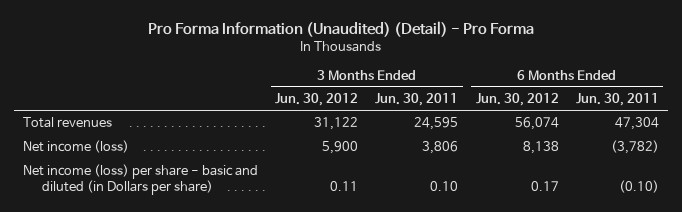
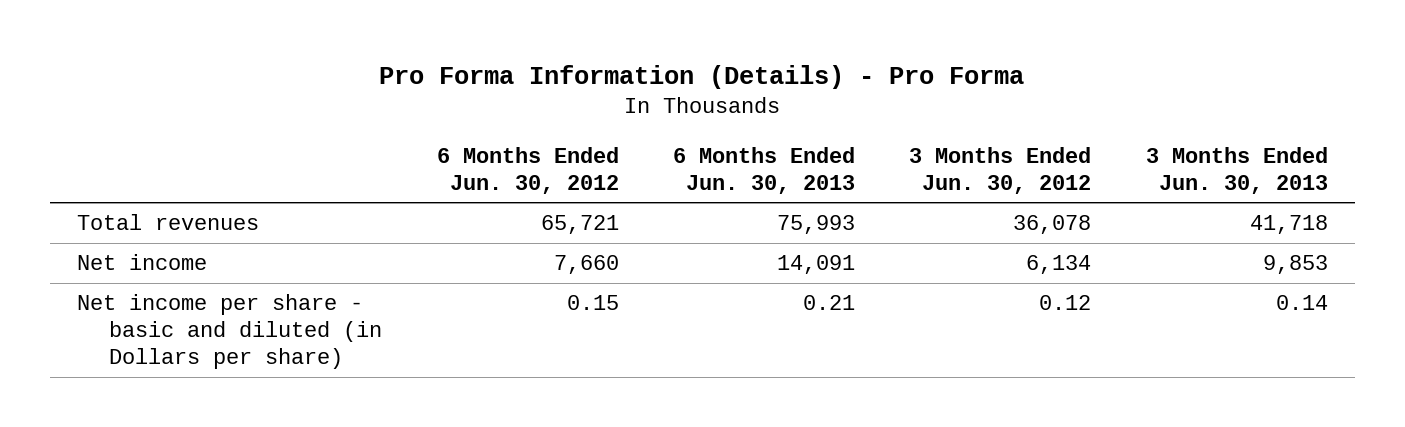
[147,20,534,37] Pro Forma Information (Unaudited) (Detail) - Pro Forma -> [379,64,1025,89] Pro Forma Information (Details) - Pro Forma
[375,93,459,107] Jun. 30, 2011 -> none
[576,93,660,107] Jun. 30, 2011 -> none
none -> [673,146,856,194] 6 Months Ended Jun. 30, 2013
none -> [1145,146,1328,194] 3 Months Ended Jun. 30, 2013
[314,117,359,131] 31,122 -> [1013,215,1092,235] 36,078
[514,117,559,131] 56,074 -> [540,215,619,235] 65,721
[22,140,129,154] Net income (loss) -> [76,254,207,271] Net income
[322,141,359,155] 5,900 -> [1026,255,1092,275] 6,134
[522,141,559,155] 8,138 -> [553,255,619,275] 7,660
[22,164,258,196] Net income (loss) per share - basic and diluted (in Dollars per share) -> [76,294,383,370] Net income per share - basic and diluted (in Dollars per share)
[330,181,359,192] 0.11 -> [1039,295,1092,311] 0.12
[530,181,559,192] 0.17 -> [566,295,619,311] 0.15

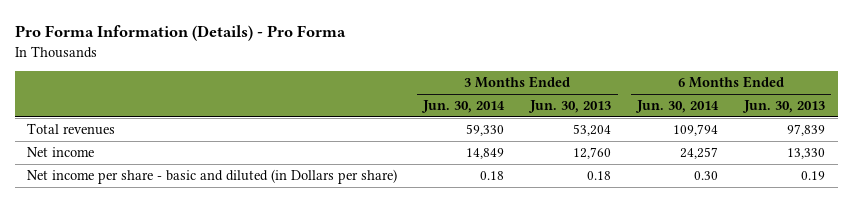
[436,146,619,194] 6 Months Ended Jun. 30, 2012 -> none
[909,146,1092,194] 3 Months Ended Jun. 30, 2012 -> none
none -> [421,100,506,114] Jun. 30, 2014
none -> [634,100,719,114] Jun. 30, 2014
[777,215,856,235] 75,993 -> [786,124,825,137] 97,839
[1249,215,1328,235] 41,718 -> [573,124,612,137] 53,204
[777,255,856,275] 14,091 -> [786,148,825,160] 13,330
[1262,255,1328,275] 9,853 -> [573,147,612,160] 12,760
[803,295,856,311] 0.21 -> [800,171,825,181] 0.19
[1275,295,1328,311] 0.14 -> [587,171,612,181] 0.18

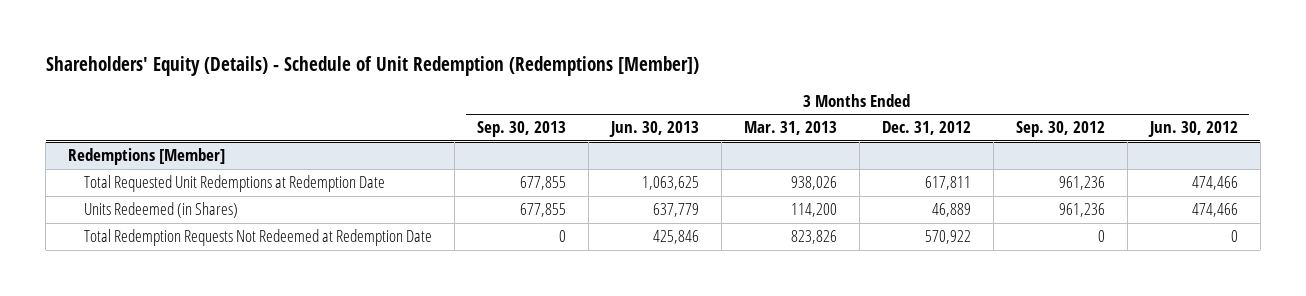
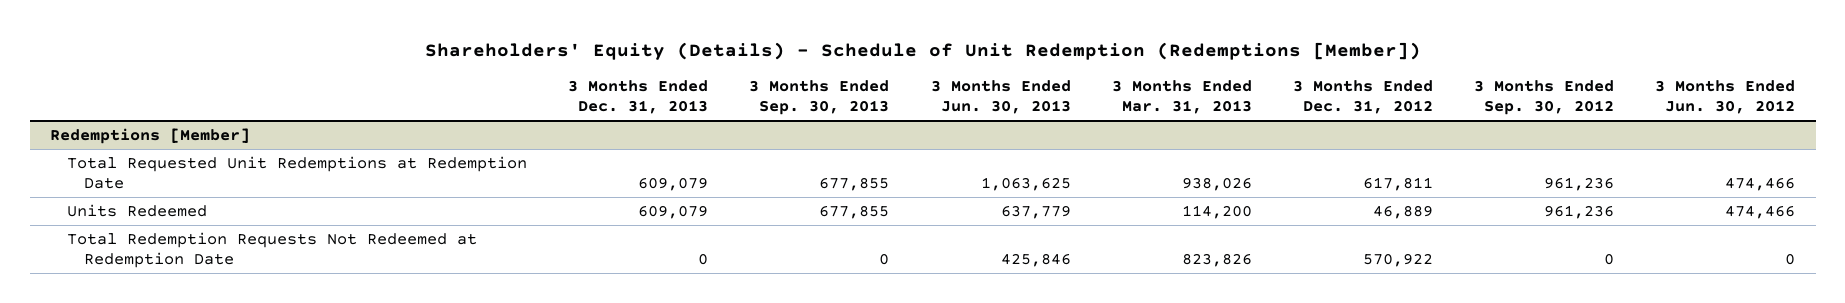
none -> [568,80,709,115] 3 Months Ended Dec. 31, 2013
[84,202,239,219] Units Redeemed (in Shares) -> [67,203,208,217] Units Redeemed

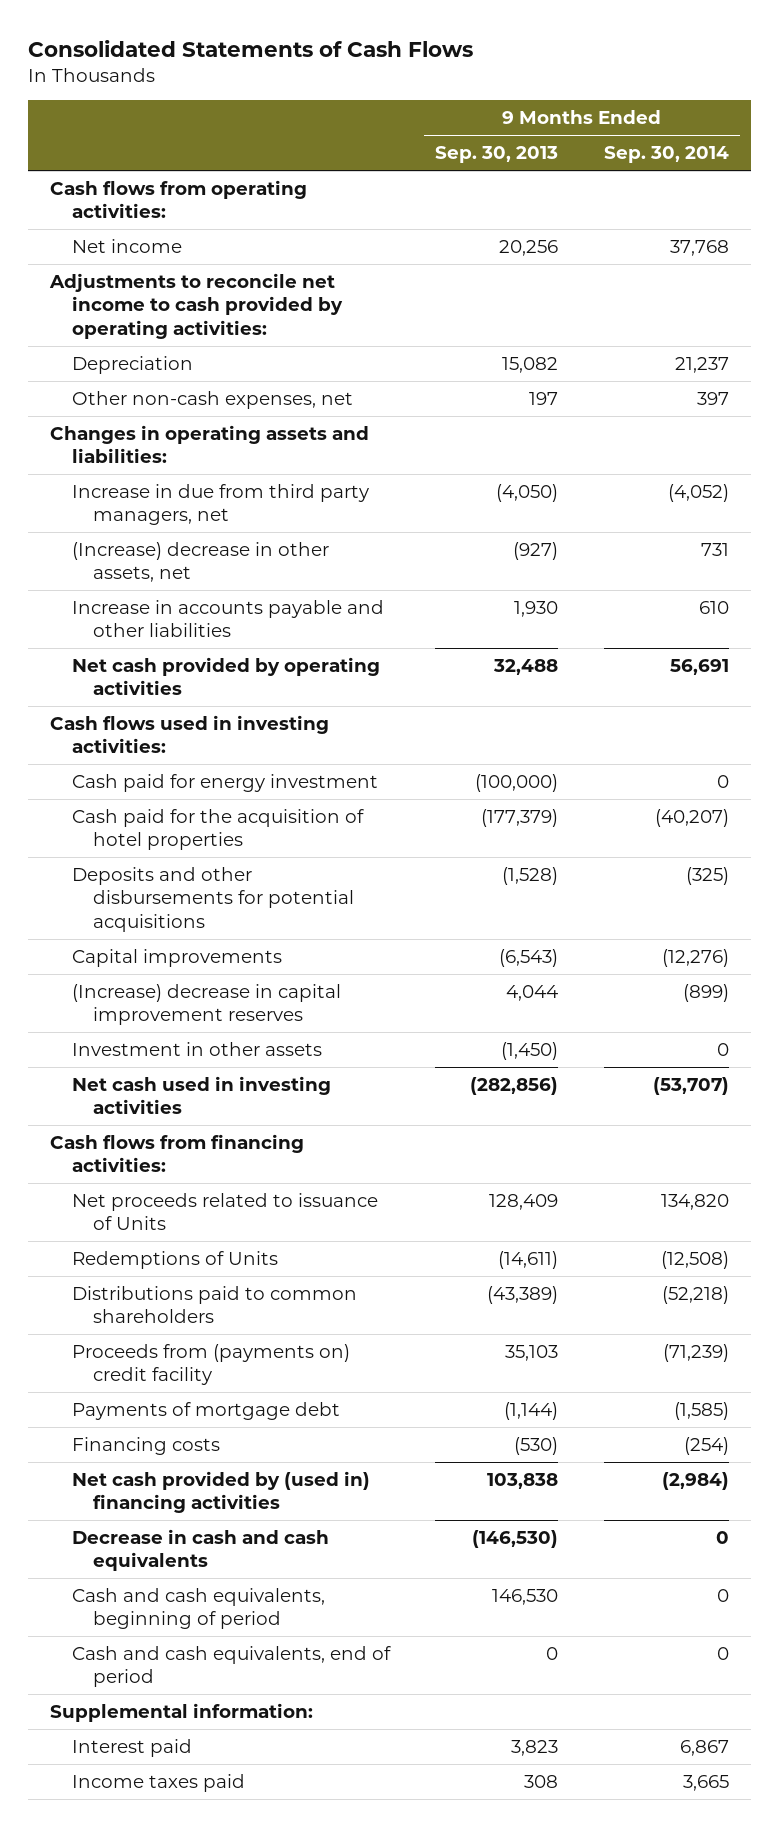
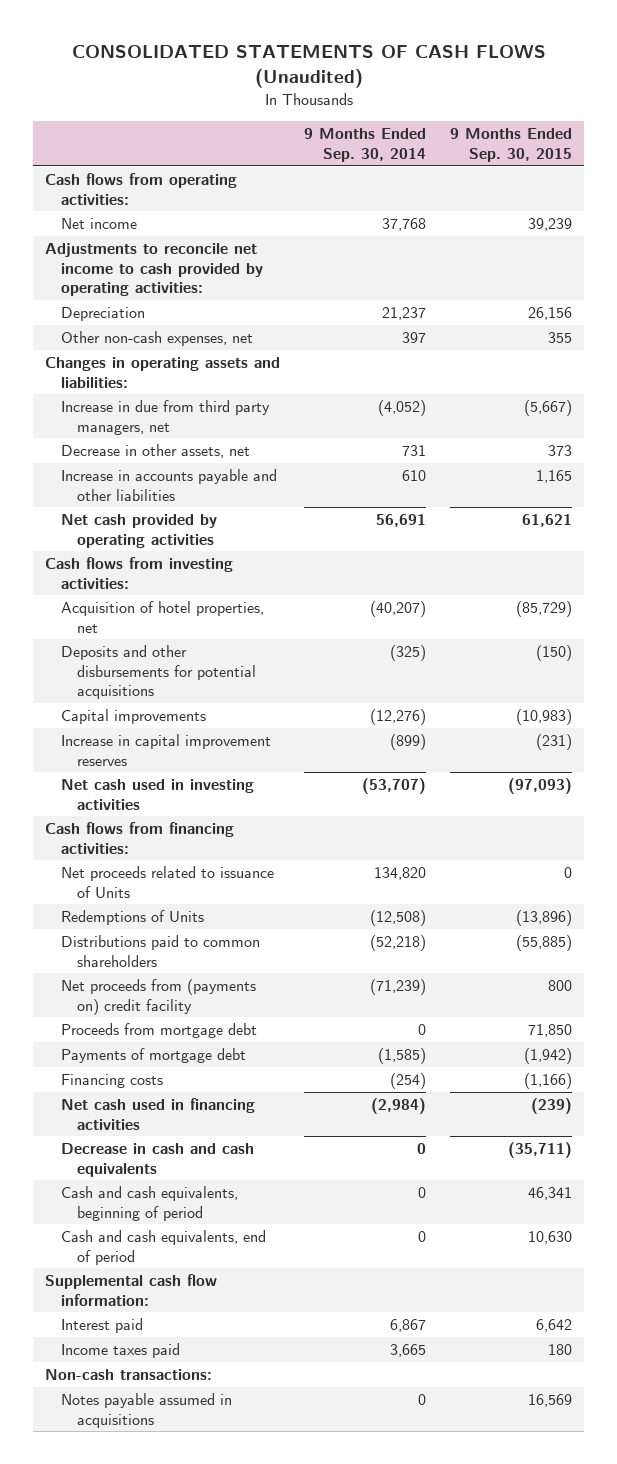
[27,39,473,57] Consolidated Statements of Cash Flows -> [71,45,546,89] CONSOLIDATED STATEMENTS OF CASH FLOWS (Unaudited)
[435,146,559,164] Sep. 30, 2013 -> none
none -> [450,128,573,162] 9 Months Ended Sep. 30, 2015
[71,541,329,583] (Increase) decrease in other assets, net -> [60,443,250,458] Decrease in other assets, net
[71,773,378,792] Cash paid for energy investment -> none
[50,714,330,754] Cash flows used in investing activities: -> [44,556,233,589] Cash flows from investing activities:
[71,808,364,851] Cash paid for the acquisition of hotel properties -> [60,600,264,633] Acquisition of hotel properties, net
[71,1041,322,1056] Investment in other assets -> none
[71,983,341,1026] (Increase) decrease in capital improvement reserves -> [60,733,271,766] Increase in capital improvement reserves
[71,1343,350,1386] Proceeds from (payments on) credit facility -> [60,978,256,1015] Net proceeds from (payments on) credit facility
none -> [60,1022,257,1038] Proceeds from mortgage debt
[71,1470,370,1514] Net cash provided by (used in) financing activities -> [60,1097,255,1130] Net cash used in financing activities
[50,1702,314,1722] Supplemental information: -> [44,1273,217,1306] Supplemental cash flow information:
none -> [44,1368,212,1380] Non-cash transactions:
none -> [60,1392,232,1428] Notes payable assumed in acquisitions

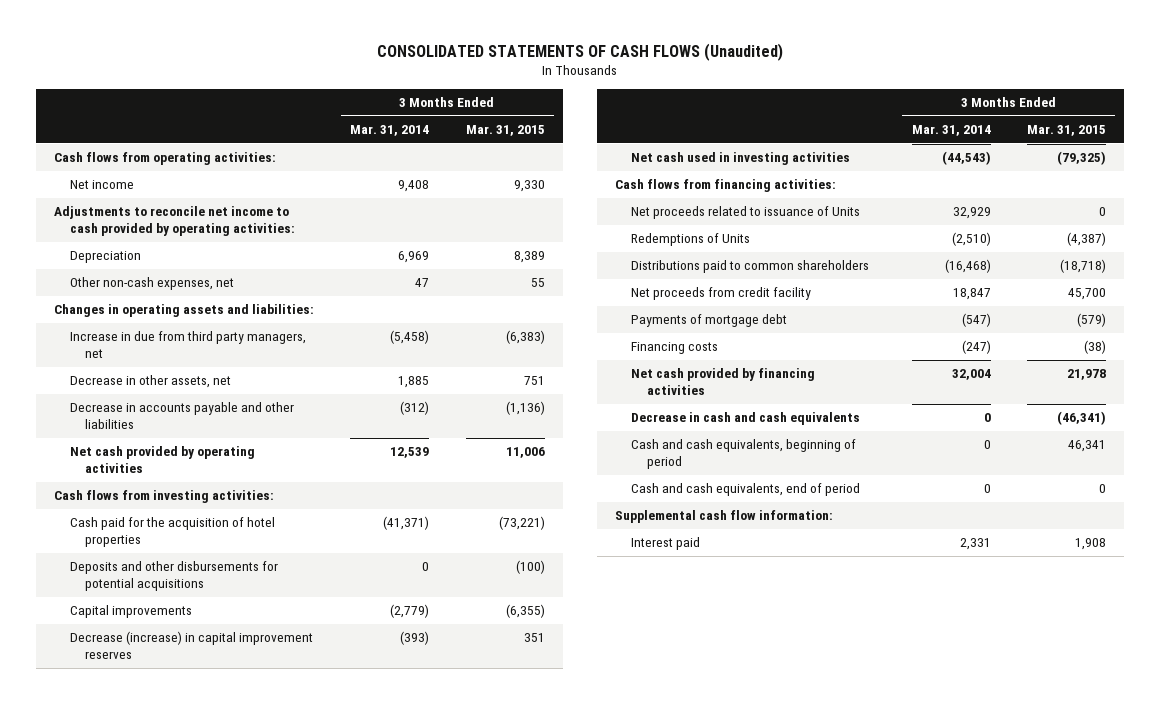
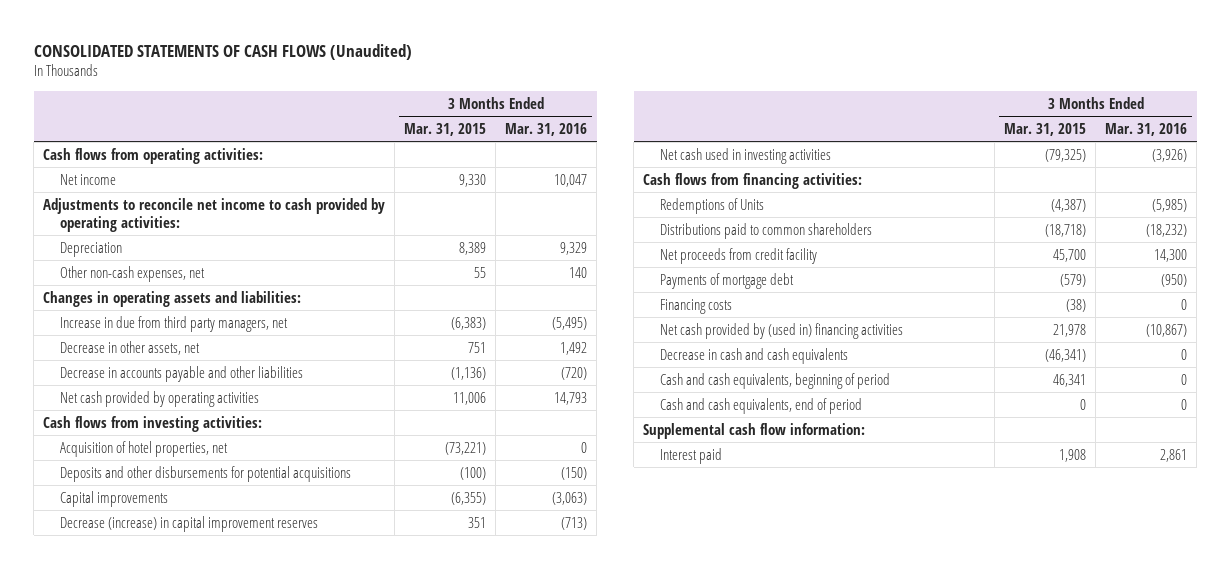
[350,125,430,137] Mar. 31, 2014 -> none
none -> [505,123,588,137] Mar. 31, 2016
[69,517,275,547] Cash paid for the acquisition of hotel properties -> [59,440,228,457] Acquisition of hotel properties, net
[630,206,860,220] Net proceeds related to issuance of Units -> none
[630,368,815,395] Net cash provided by financing activities -> [660,322,904,339] Net cash provided by (used in) financing activities

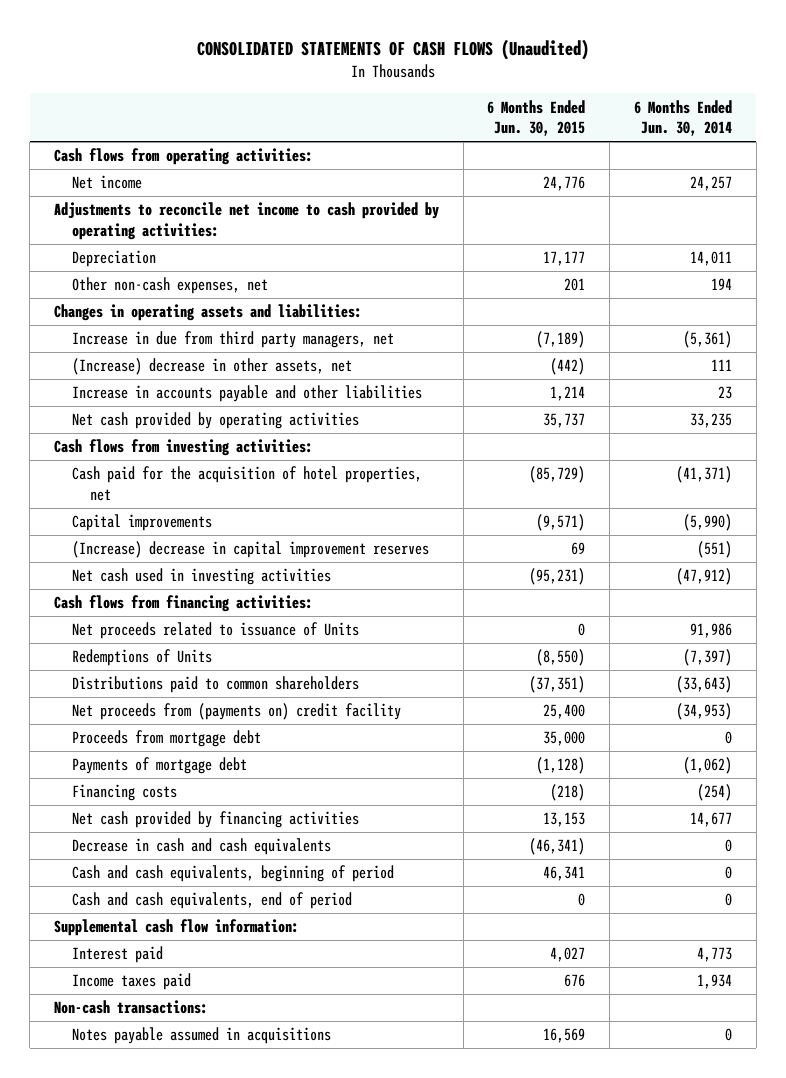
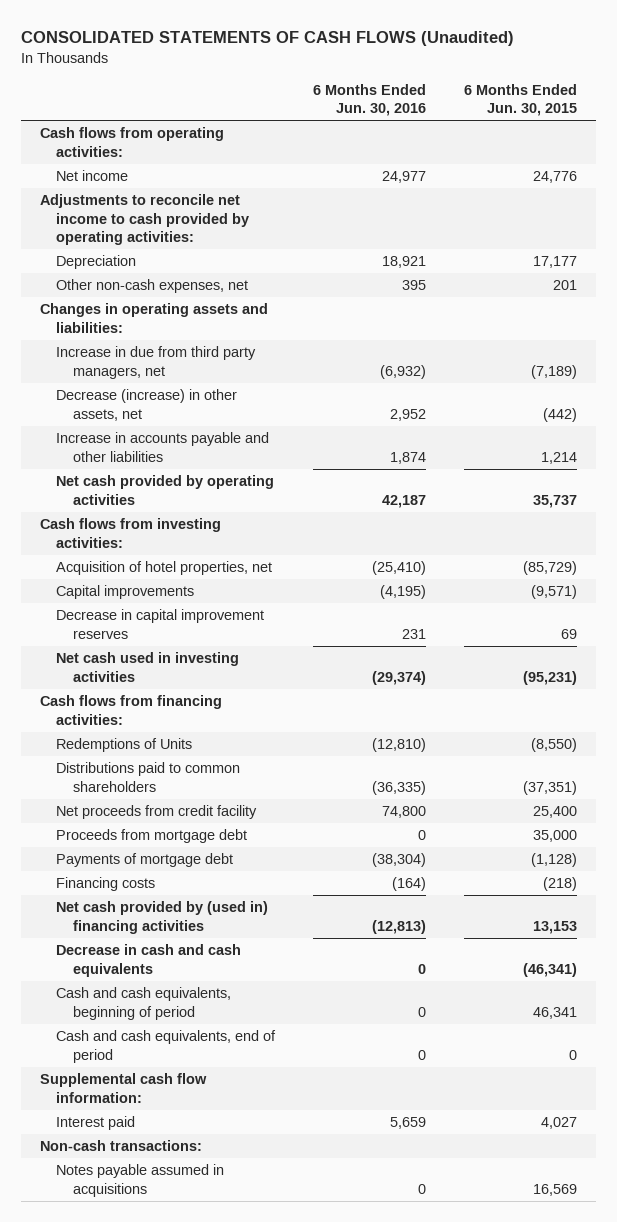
[633,99,732,137] 6 Months Ended Jun. 30, 2014 -> none
none -> [313,83,427,116] 6 Months Ended Jun. 30, 2016
[72,358,353,376] (Increase) decrease in other assets, net -> [56,389,238,421] Decrease (increase) in other assets, net
[72,466,423,501] Cash paid for the acquisition of hotel properties, net -> [56,561,273,576] Acquisition of hotel properties, net
[72,541,430,559] (Increase) decrease in capital improvement reserves -> [56,609,265,639] Decrease in capital improvement reserves
[72,622,360,640] Net proceeds related to issuance of Units -> none
[72,703,402,721] Net proceeds from (payments on) credit facility -> [56,805,258,820] Net proceeds from credit facility
[72,811,360,829] Net cash provided by financing activities -> [56,901,269,934] Net cash provided by (used in) financing activities
[72,973,192,991] Income taxes paid -> none

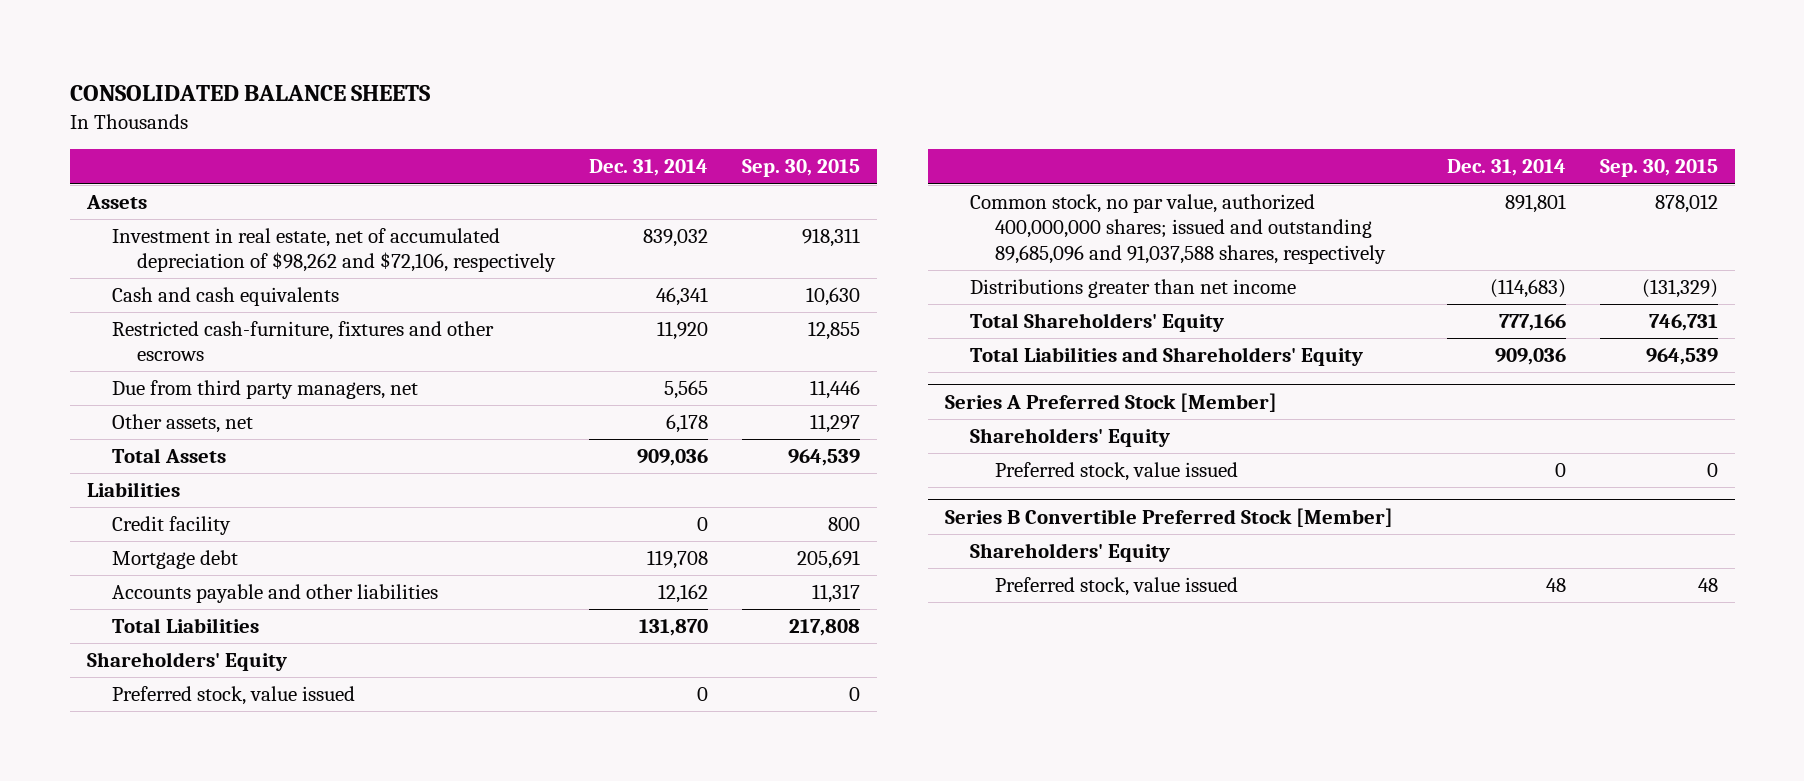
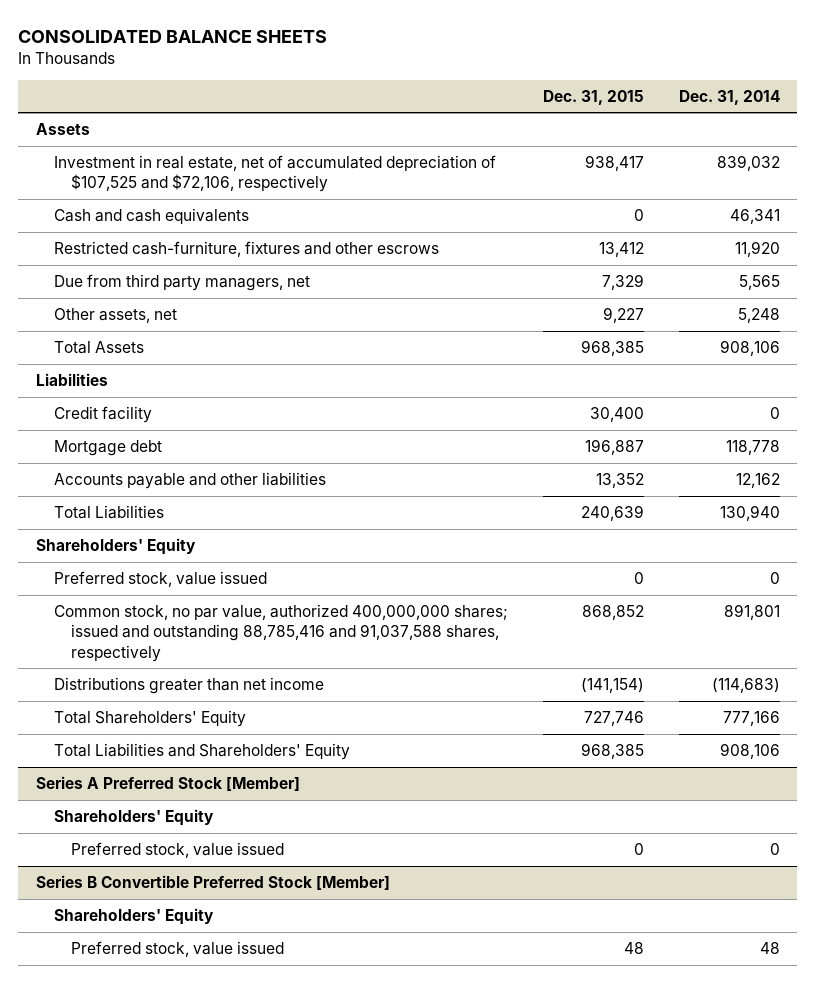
[741,159,860,178] Sep. 30, 2015 -> none
none -> [542,89,644,105] Dec. 31, 2015
[111,228,556,273] Investment in real estate, net of accumulated depreciation of $98,262 and $72,106, respectively -> [53,154,496,193] Investment in real estate, net of accumulated depreciation of $107,525 and $72,106, respectively
[665,414,708,434] 6,178 -> [737,307,780,323] 5,248
[636,449,708,467] 909,036 -> [719,339,780,356] 908,106
[646,550,708,570] 119,708 -> [725,439,780,455] 118,778
[638,619,708,637] 131,870 -> [719,504,780,521] 130,940
[969,194,1386,264] Common stock, no par value, authorized 400,000,000 shares; issued and outstanding 89,685,096 and 91,037,588 shares, respectively -> [53,603,508,662] Common stock, no par value, authorized 400,000,000 shares; issued and outstanding 88,785,416 and 91,037,588 shares, respectively
[1494,348,1566,366] 909,036 -> [719,742,780,759] 908,106

